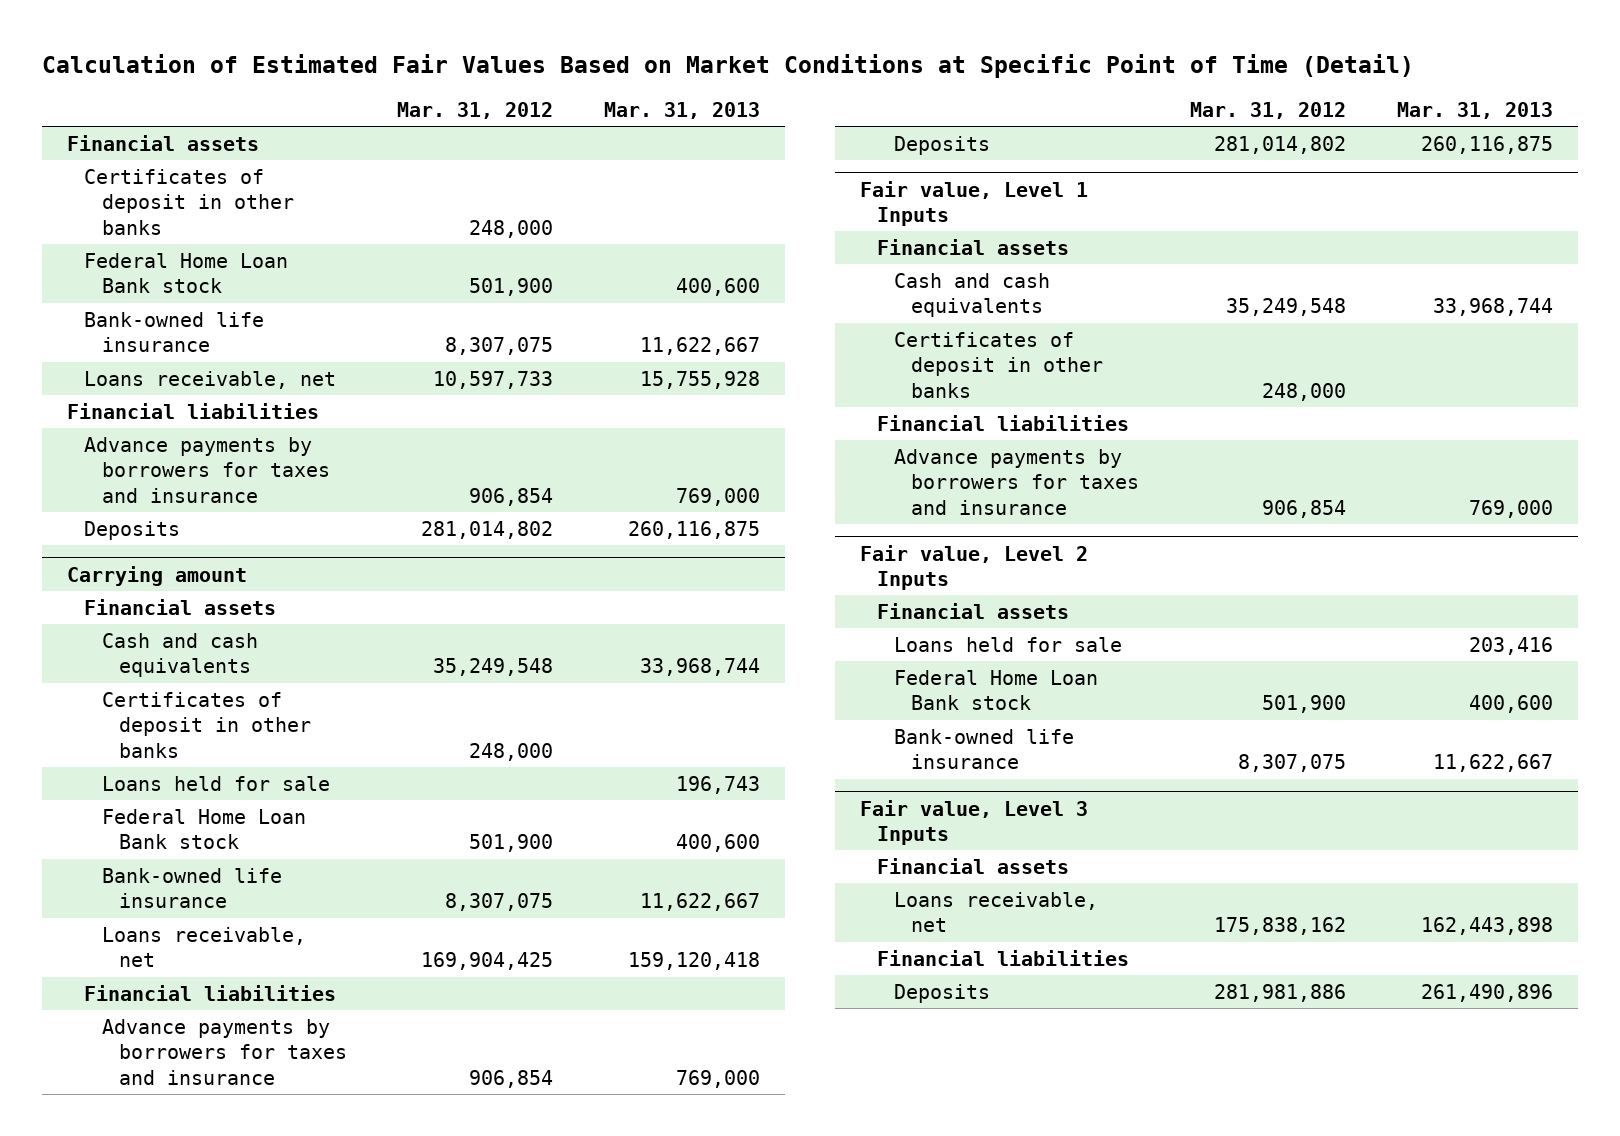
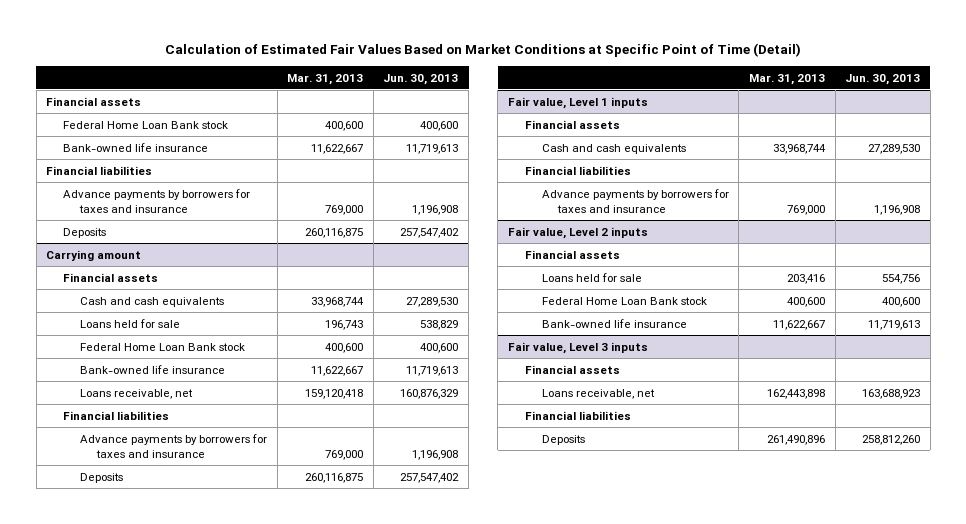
[397,101,554,119] Mar. 31, 2012 -> none
none -> [383,73,459,85] Jun. 30, 2013
[84,168,294,235] Certificates of deposit in other banks -> none
[84,370,337,389] Loans receivable, net -> none
[101,691,311,758] Certificates of deposit in other banks -> none
[860,180,1089,227] Fair value, Level 1 Inputs -> [508,96,649,109] Fair value, Level 1 inputs
[894,331,1104,398] Certificates of deposit in other banks -> none
[860,544,1089,591] Fair value, Level 2 Inputs -> [508,226,649,239] Fair value, Level 2 inputs
[860,799,1089,846] Fair value, Level 3 Inputs -> [508,341,649,354] Fair value, Level 3 inputs

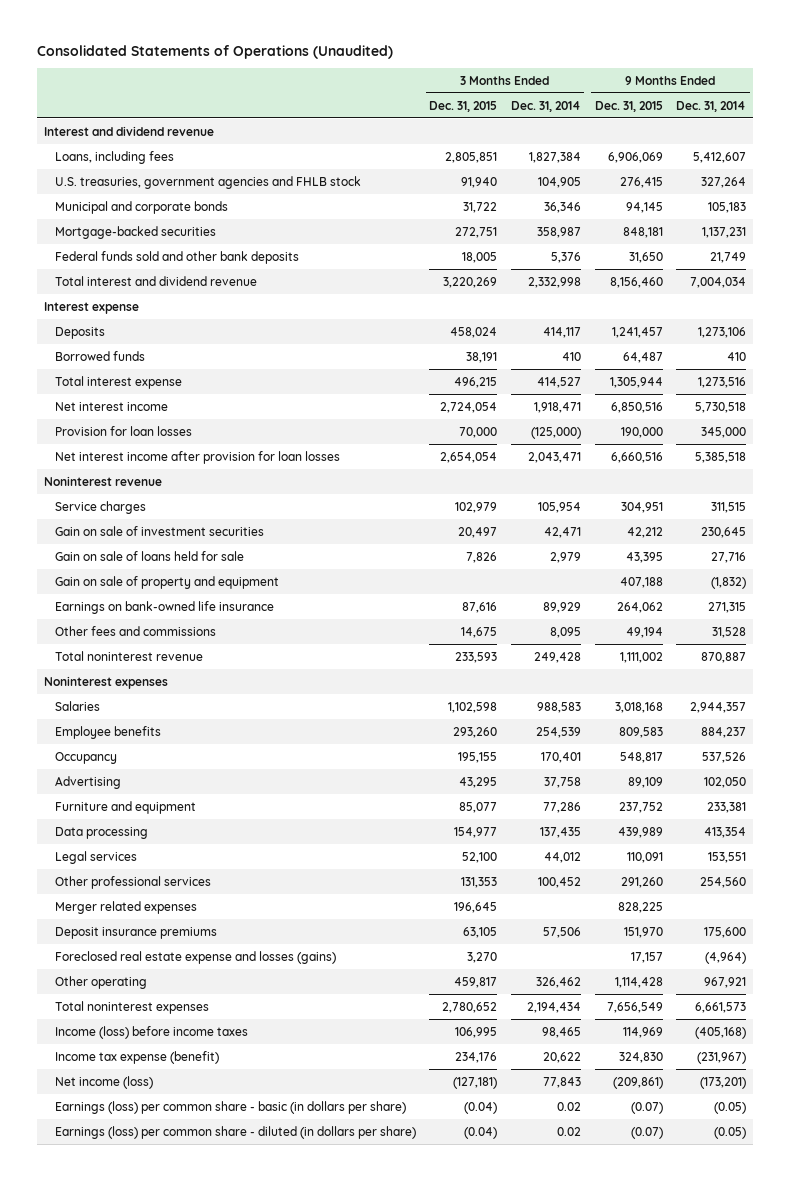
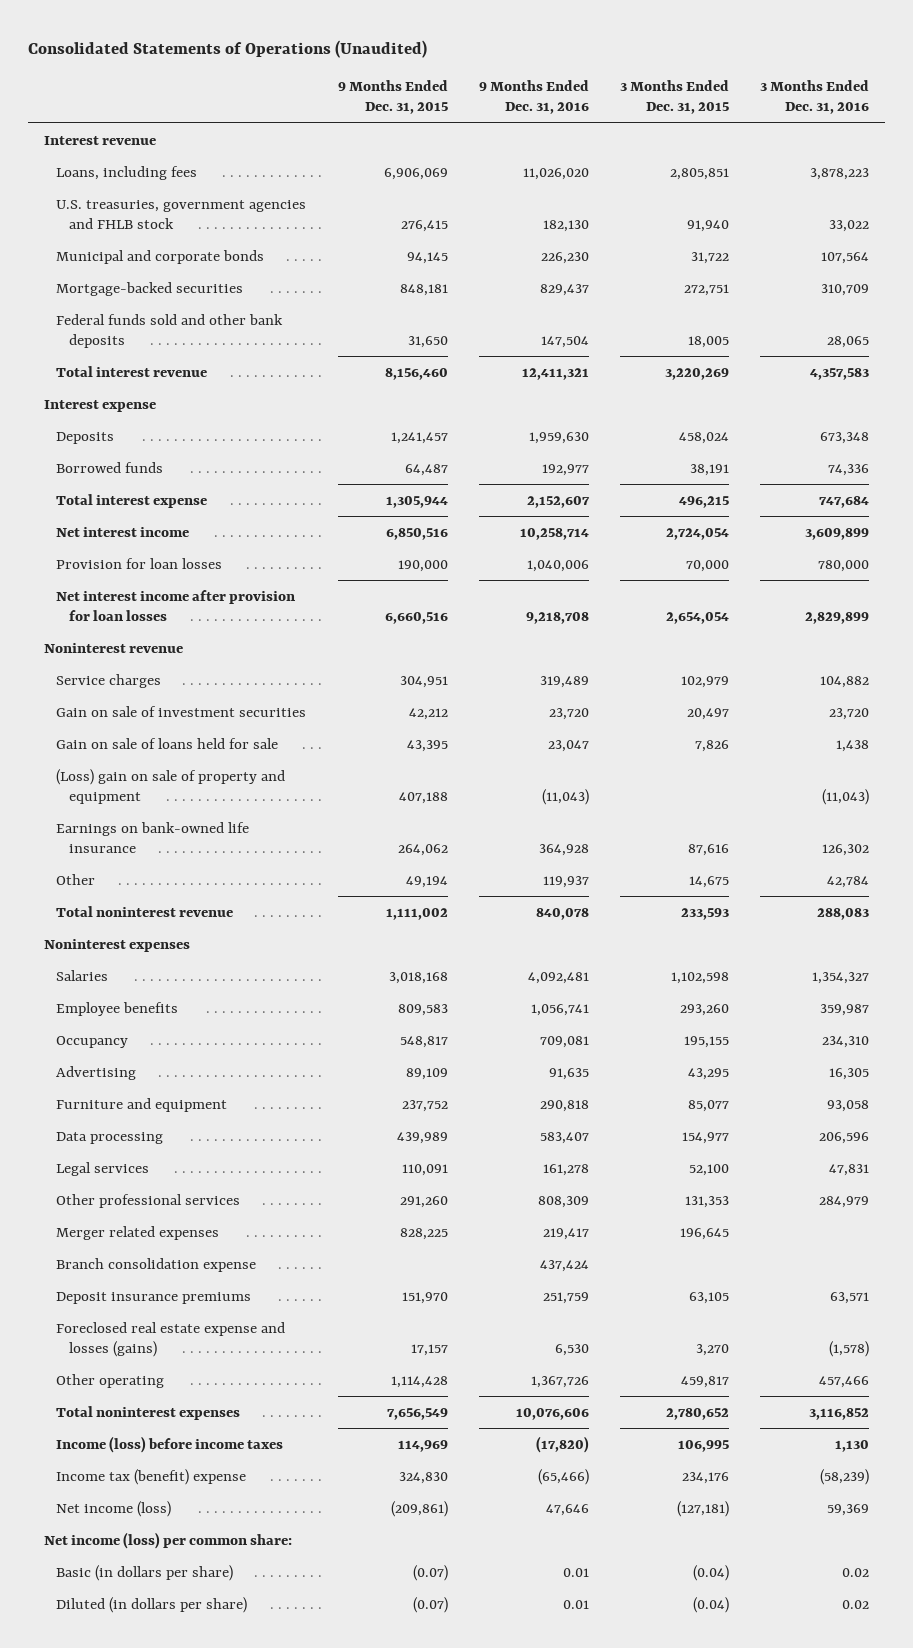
[510,100,581,112] Dec. 31, 2014 -> none
[676,100,747,112] Dec. 31, 2014 -> none
none -> [478,80,589,115] 9 Months Ended Dec. 31, 2016
none -> [760,80,870,115] 3 Months Ended Dec. 31, 2016
[43,125,214,136] Interest and dividend revenue -> [43,135,156,145] Interest revenue
[54,275,257,286] Total interest and dividend revenue -> [56,365,208,377] Total interest revenue
[54,575,279,589] Gain on sale of property and equipment -> [56,768,286,804] (Loss) gain on sale of property and equipment
[54,625,216,636] Other fees and commissions -> [56,873,96,885] Other
none -> [56,1257,257,1272] Branch consolidation expense
[54,1050,219,1064] Income tax expense (benefit) -> [56,1468,247,1485] Income tax (benefit) expense
none -> [43,1531,292,1549] Net income (loss) per common share:
[54,1100,406,1114] Earnings (loss) per common share - basic (in dollars per share) -> [56,1564,234,1581] Basic (in dollars per share)
[54,1125,416,1139] Earnings (loss) per common share - diluted (in dollars per share) -> [56,1596,248,1613] Diluted (in dollars per share)

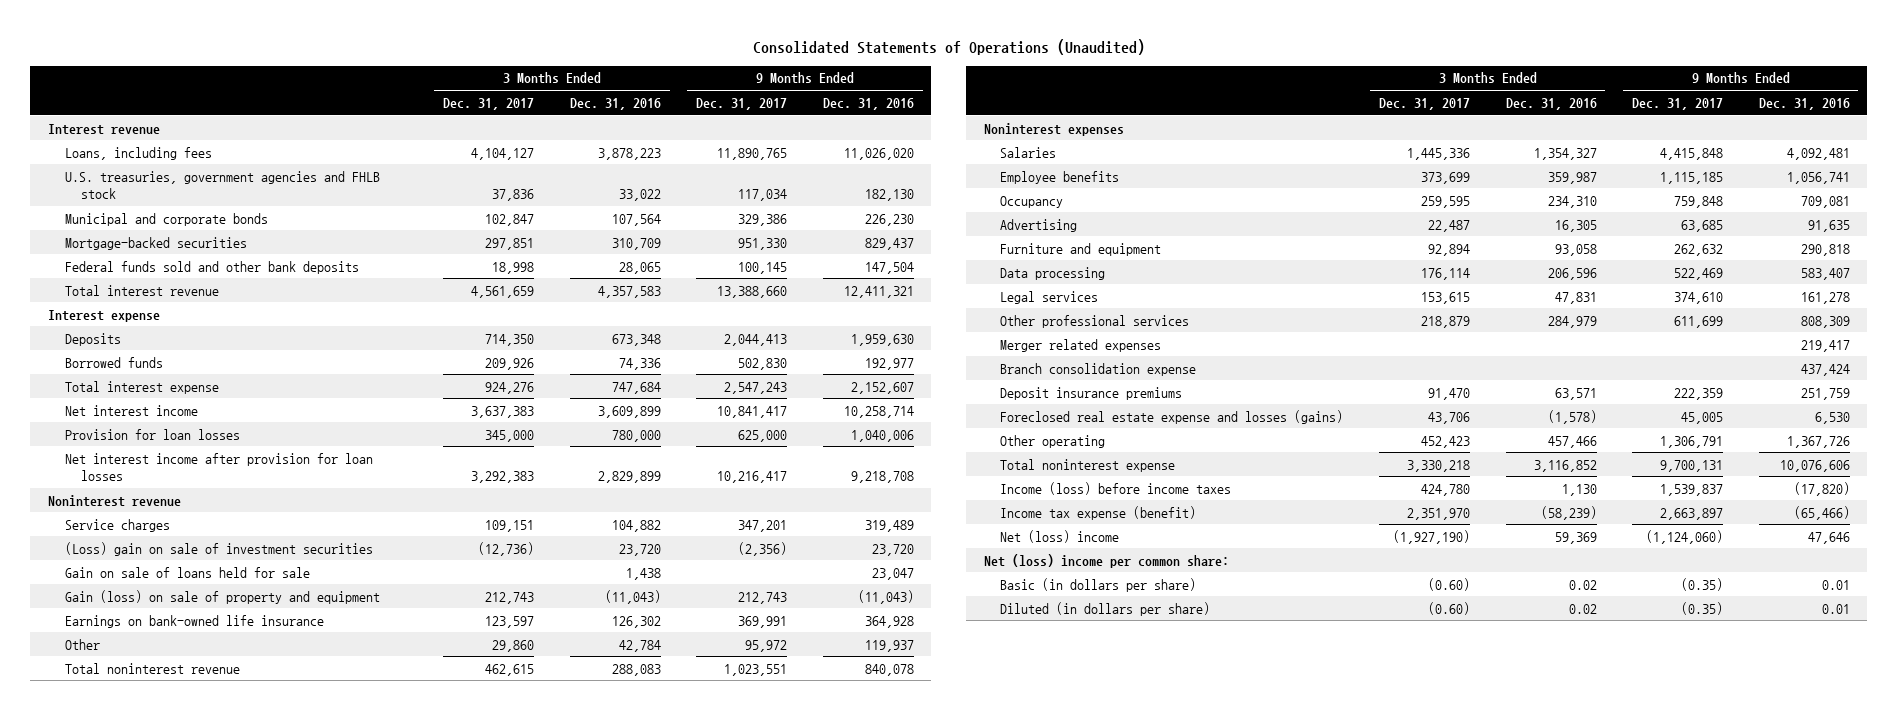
[337,80,448,115] 9 Months Ended Dec. 31, 2015 -> none
[619,80,729,115] 3 Months Ended Dec. 31, 2015 -> none
none -> [443,97,535,110] Dec. 31, 2017
none -> [696,97,788,110] Dec. 31, 2017
[56,705,307,717] Gain on sale of investment securities -> [64,541,373,556] (Loss) gain on sale of investment securities
[56,768,286,804] (Loss) gain on sale of property and equipment -> [64,589,380,604] Gain (loss) on sale of property and equipment
[56,1405,241,1420] Total noninterest expenses -> [1000,458,1176,472] Total noninterest expense
[56,1468,247,1485] Income tax (benefit) expense -> [1000,505,1197,520] Income tax expense (benefit)
[56,1500,172,1517] Net income (loss) -> [1000,529,1120,543] Net (loss) income
[43,1531,292,1549] Net income (loss) per common share: -> [983,553,1229,568] Net (loss) income per common share:

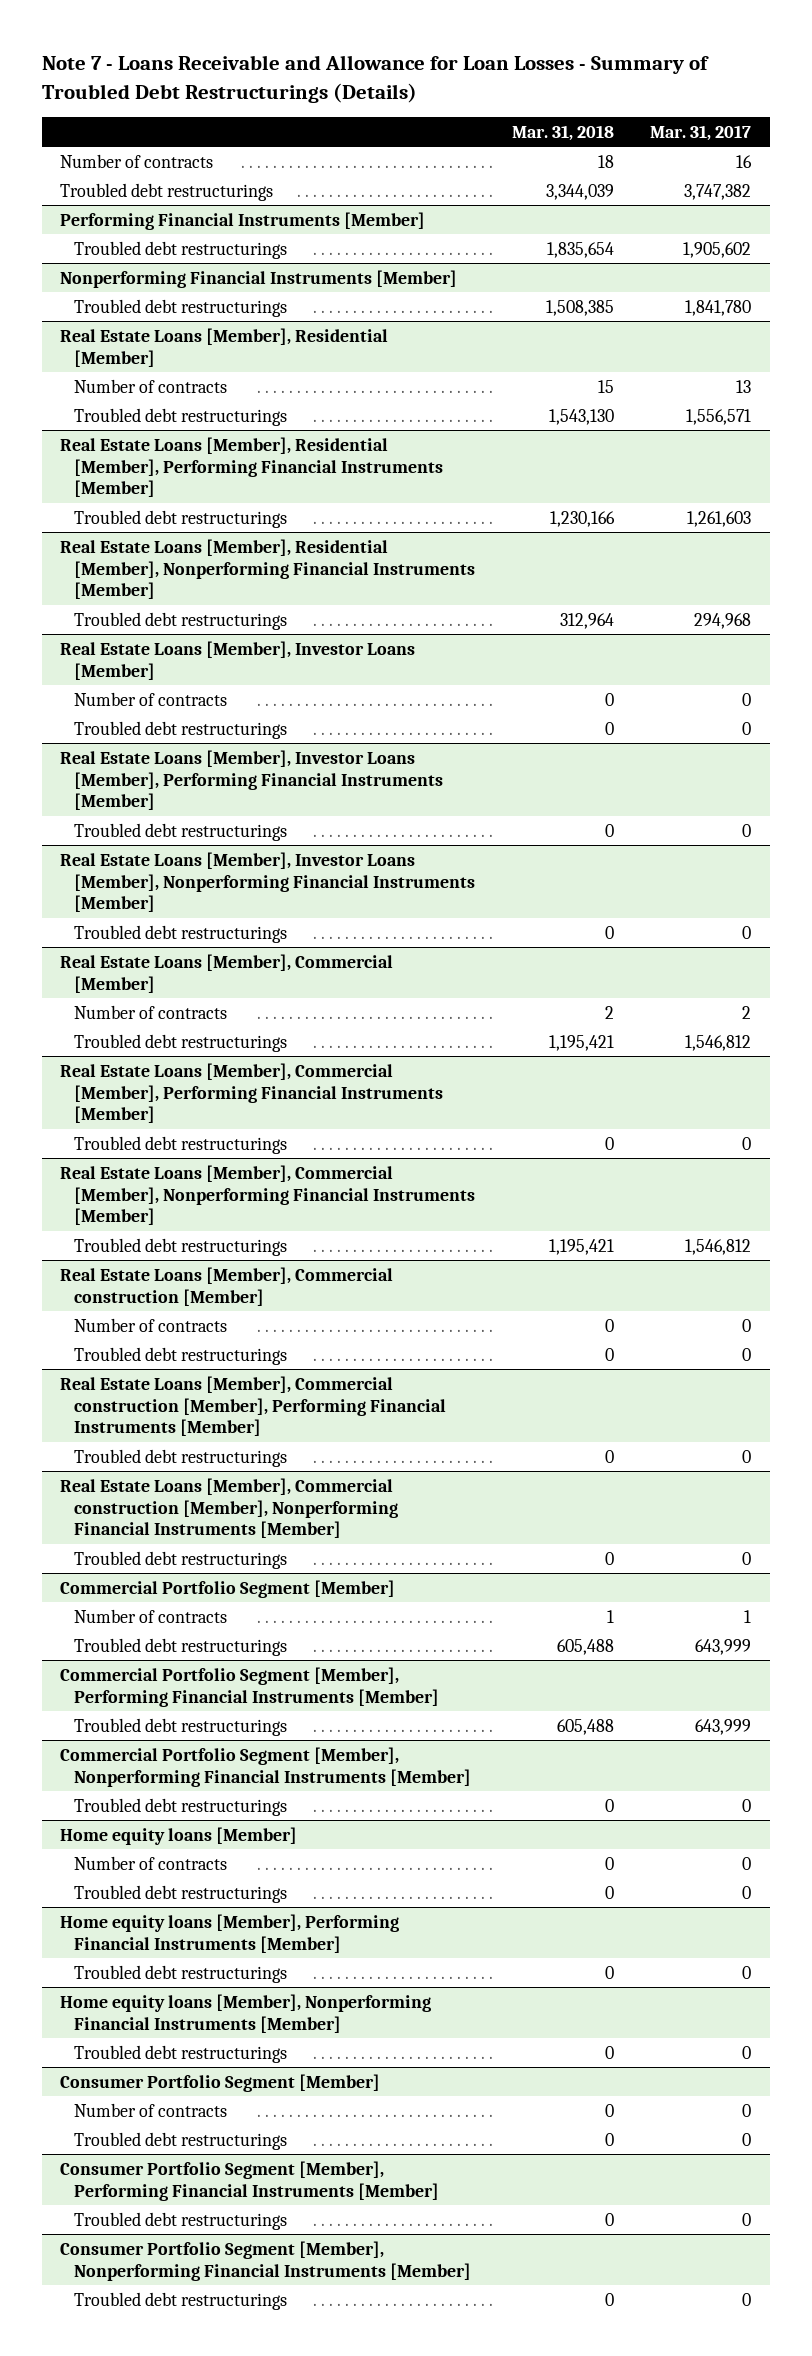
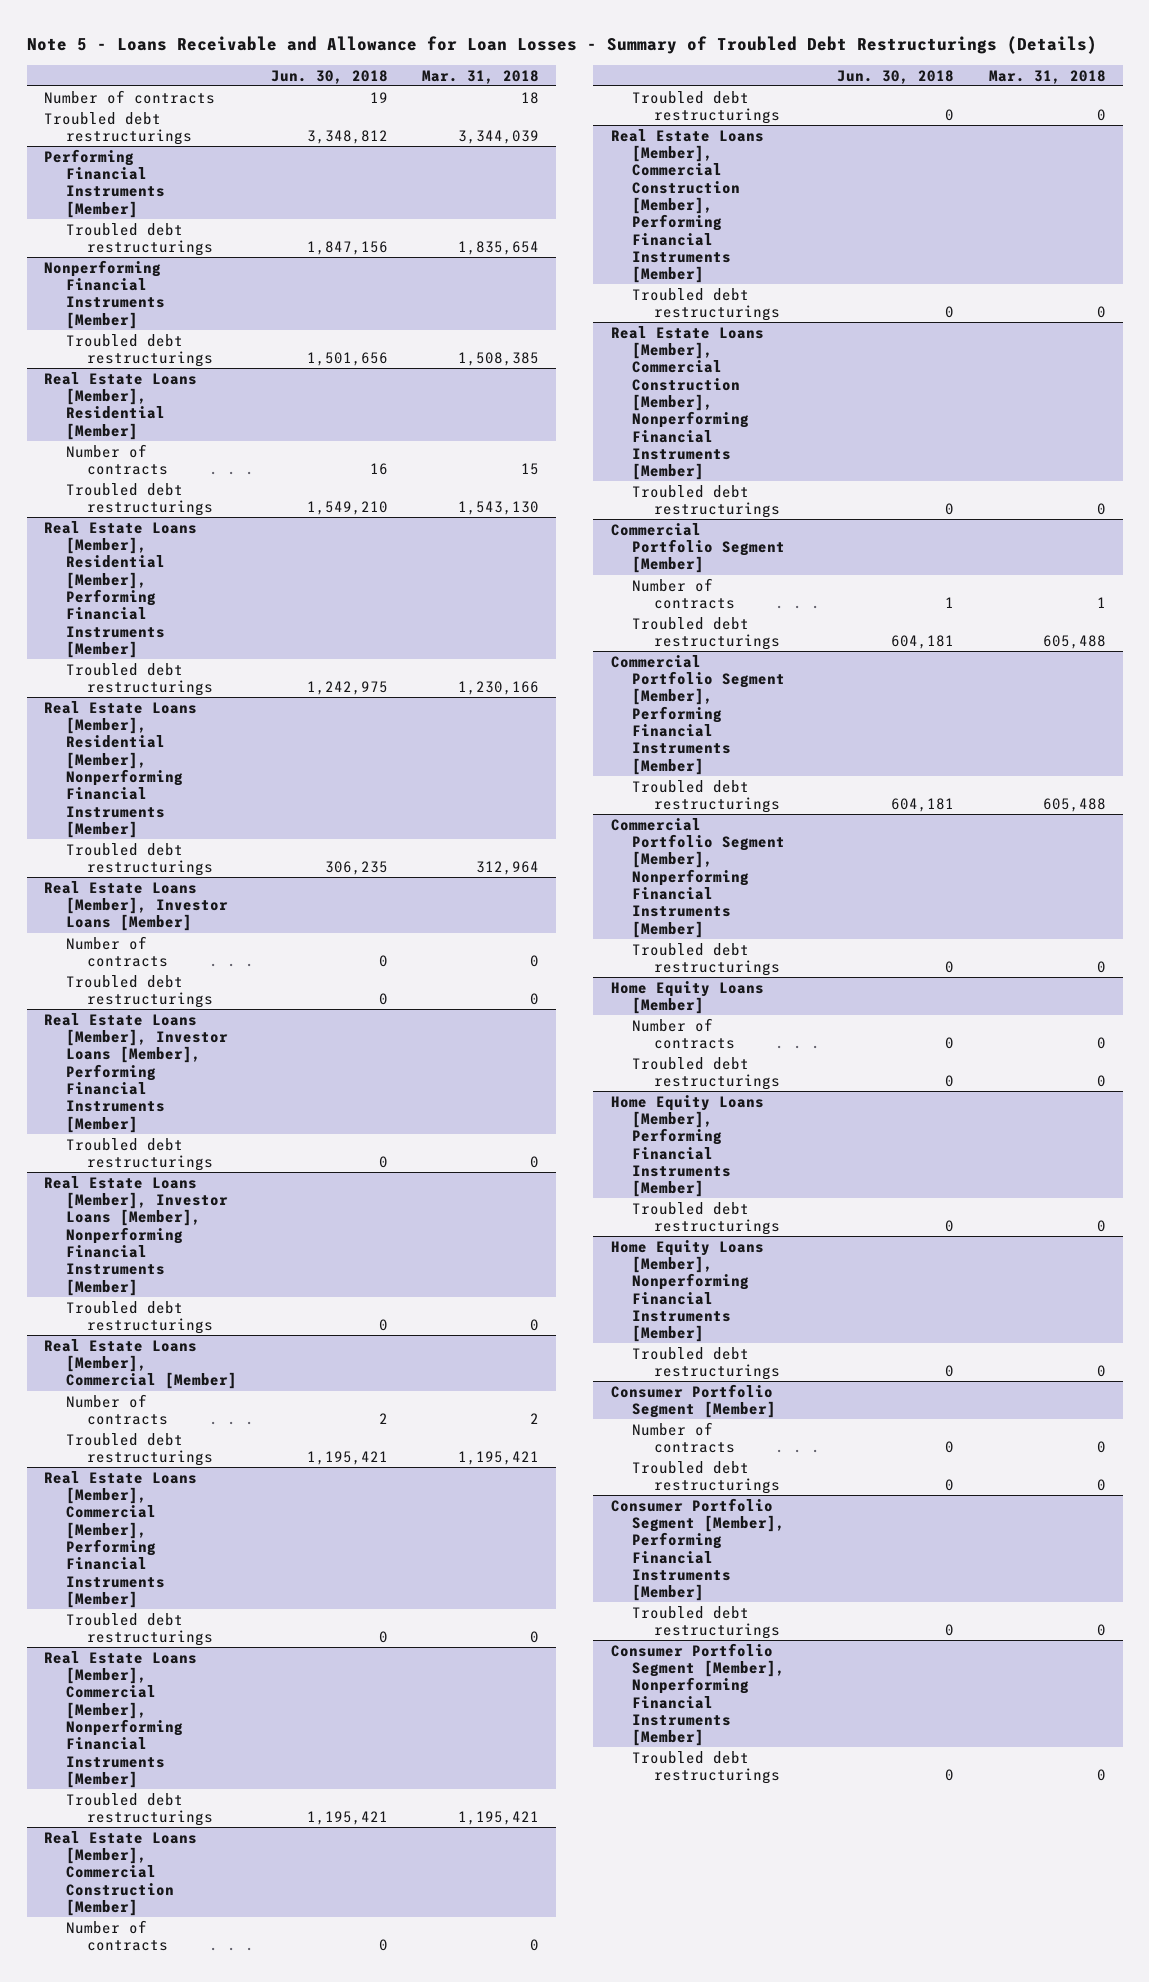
[42,55,710,103] Note 7 - Loans Receivable and Allowance for Loan Losses - Summary of Troubled Debt Restructurings (Details) -> [26,36,1097,55] Note 5 - Loans Receivable and Allowance for Loan Losses - Summary of Troubled Debt Restructurings (Details)
[650,124,752,141] Mar. 31, 2017 -> none
none -> [270,69,388,84] Jun. 30, 2018
[60,1266,394,1306] Real Estate Loans [Member], Commercial construction [Member] -> [43,1830,197,1916] Real Estate Loans [Member], Commercial Construction [Member]
[60,1375,447,1437] Real Estate Loans [Member], Commercial construction [Member], Performing Financial Instruments [Member] -> [610,128,764,284] Real Estate Loans [Member], Commercial Construction [Member], Performing Financial Instruments [Member]
[60,1477,399,1539] Real Estate Loans [Member], Commercial construction [Member], Nonperforming Financial Instruments [Member] -> [610,325,764,481] Real Estate Loans [Member], Commercial Construction [Member], Nonperforming Financial Instruments [Member]
[60,1826,298,1845] Home equity loans [Member] -> [610,980,764,1015] Home Equity Loans [Member]
[60,1913,400,1953] Home equity loans [Member], Performing Financial Instruments [Member] -> [610,1094,764,1198] Home Equity Loans [Member], Performing Financial Instruments [Member]
[60,1993,432,2033] Home equity loans [Member], Nonperforming Financial Instruments [Member] -> [610,1239,764,1343] Home Equity Loans [Member], Nonperforming Financial Instruments [Member]

